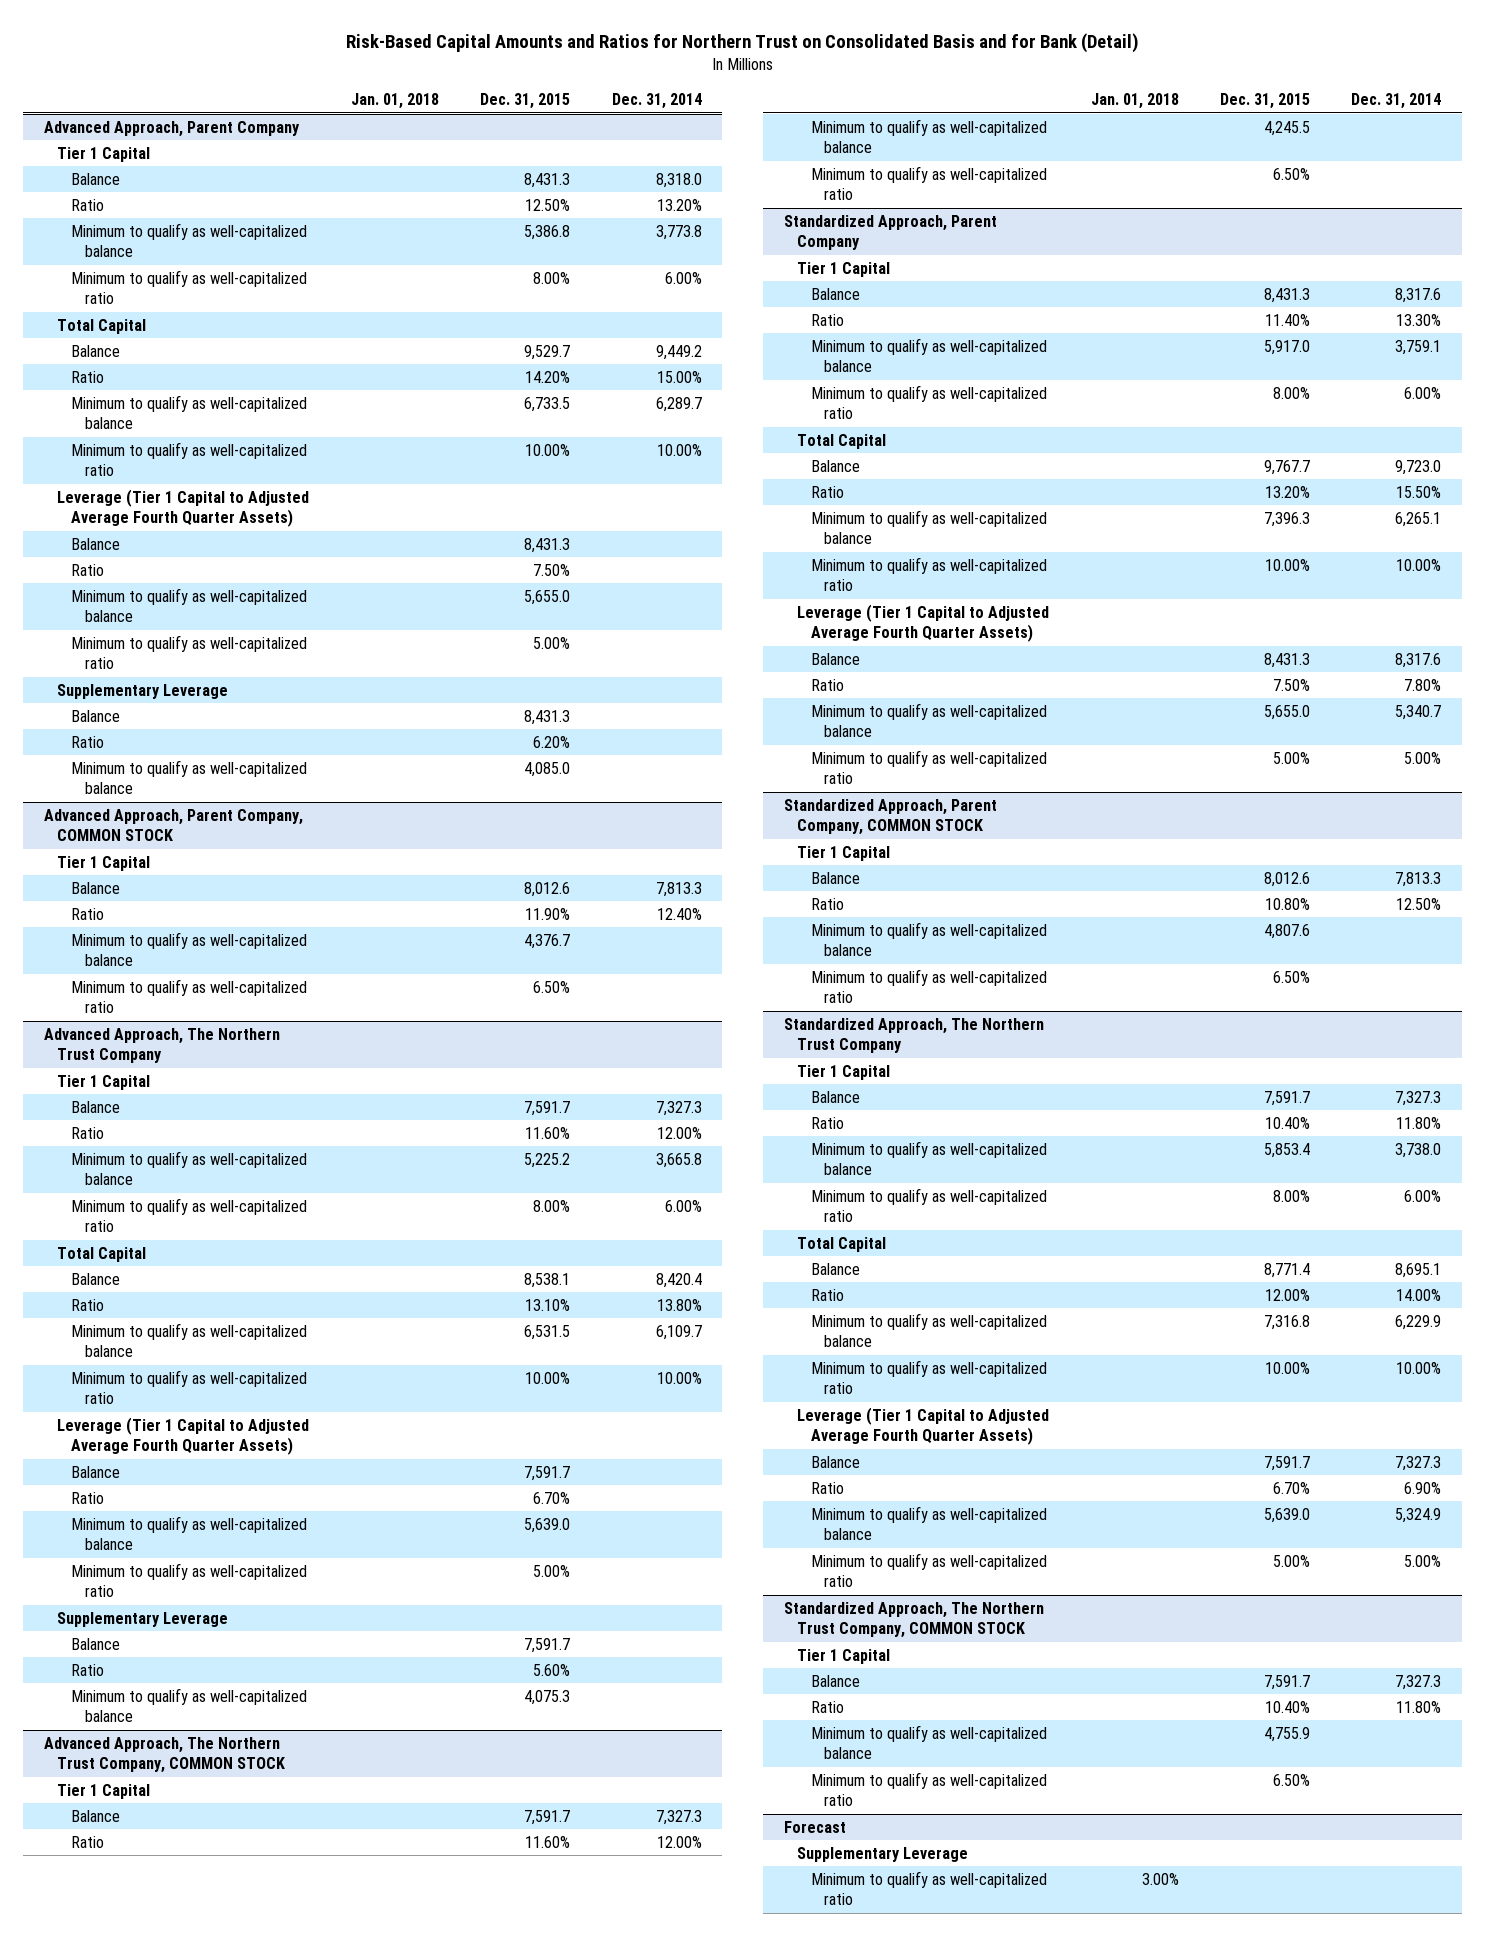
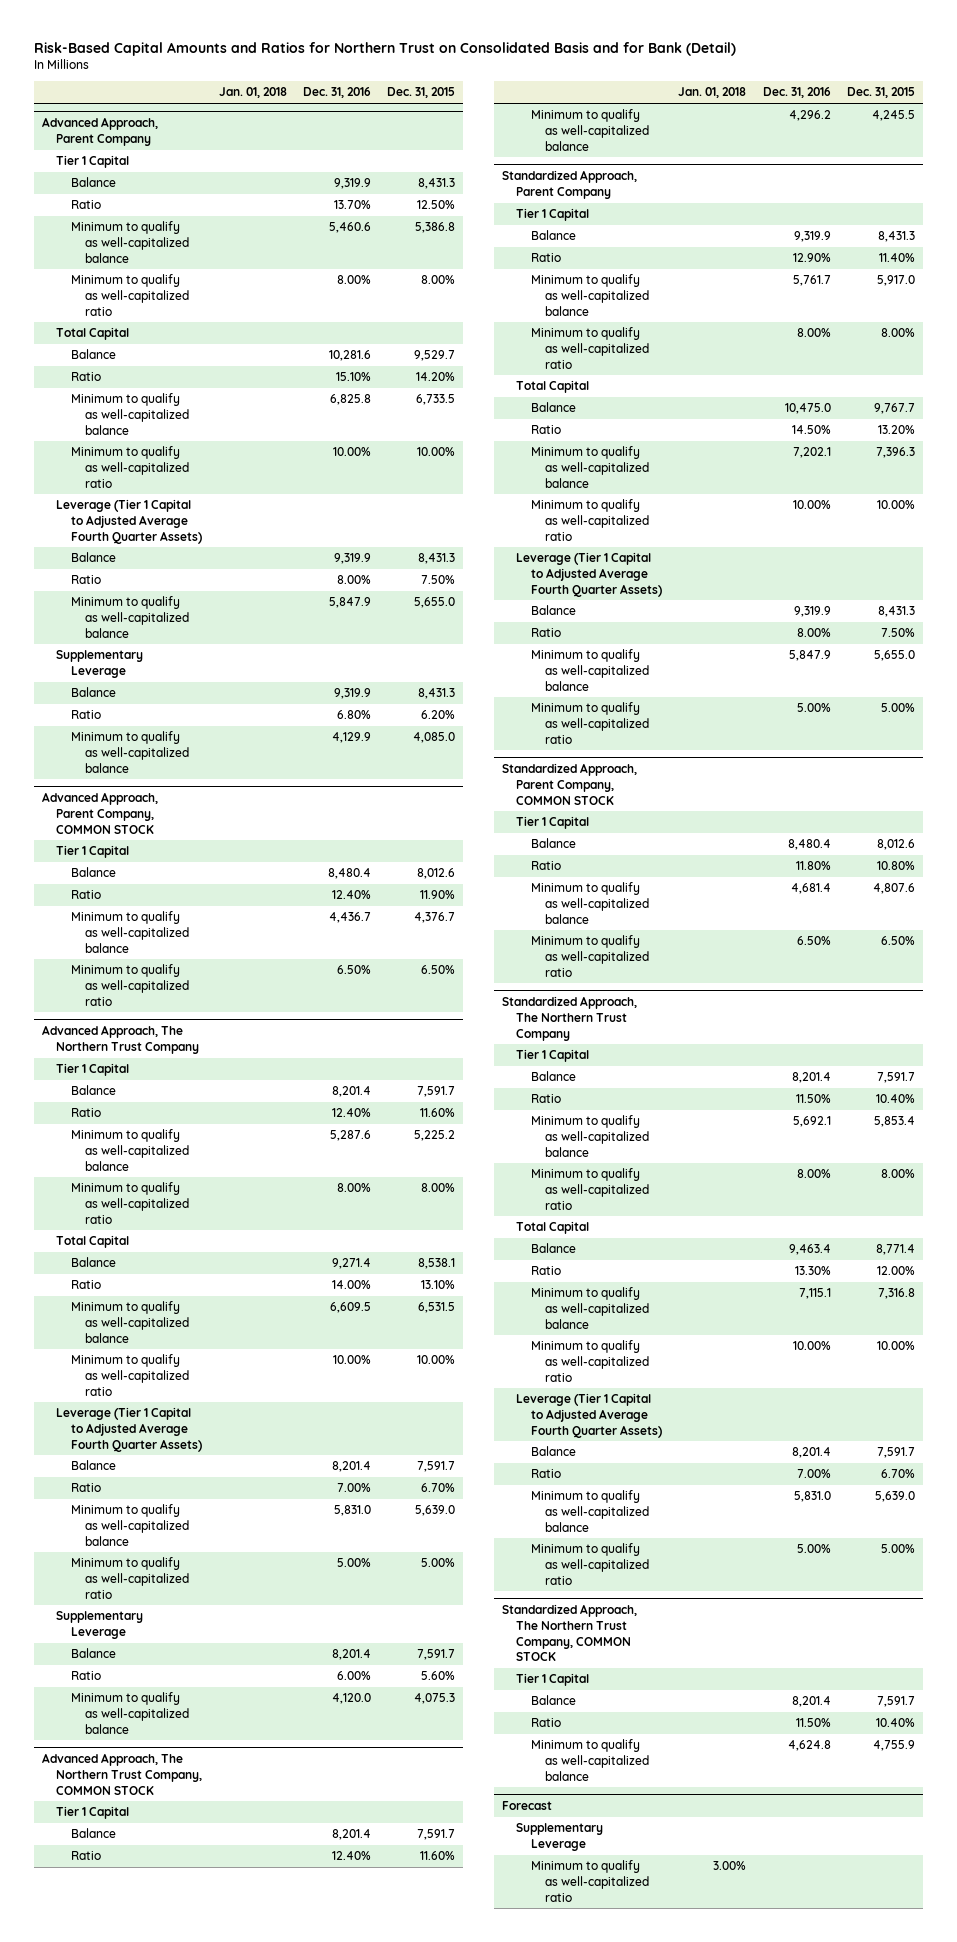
[611,93,702,110] Dec. 31, 2014 -> none
none -> [302,87,371,99] Dec. 31, 2016
[71,634,308,670] Minimum to qualify as well-capitalized ratio -> none
[810,165,1047,201] Minimum to qualify as well-capitalized ratio -> none
[810,1771,1047,1807] Minimum to qualify as well-capitalized ratio -> none

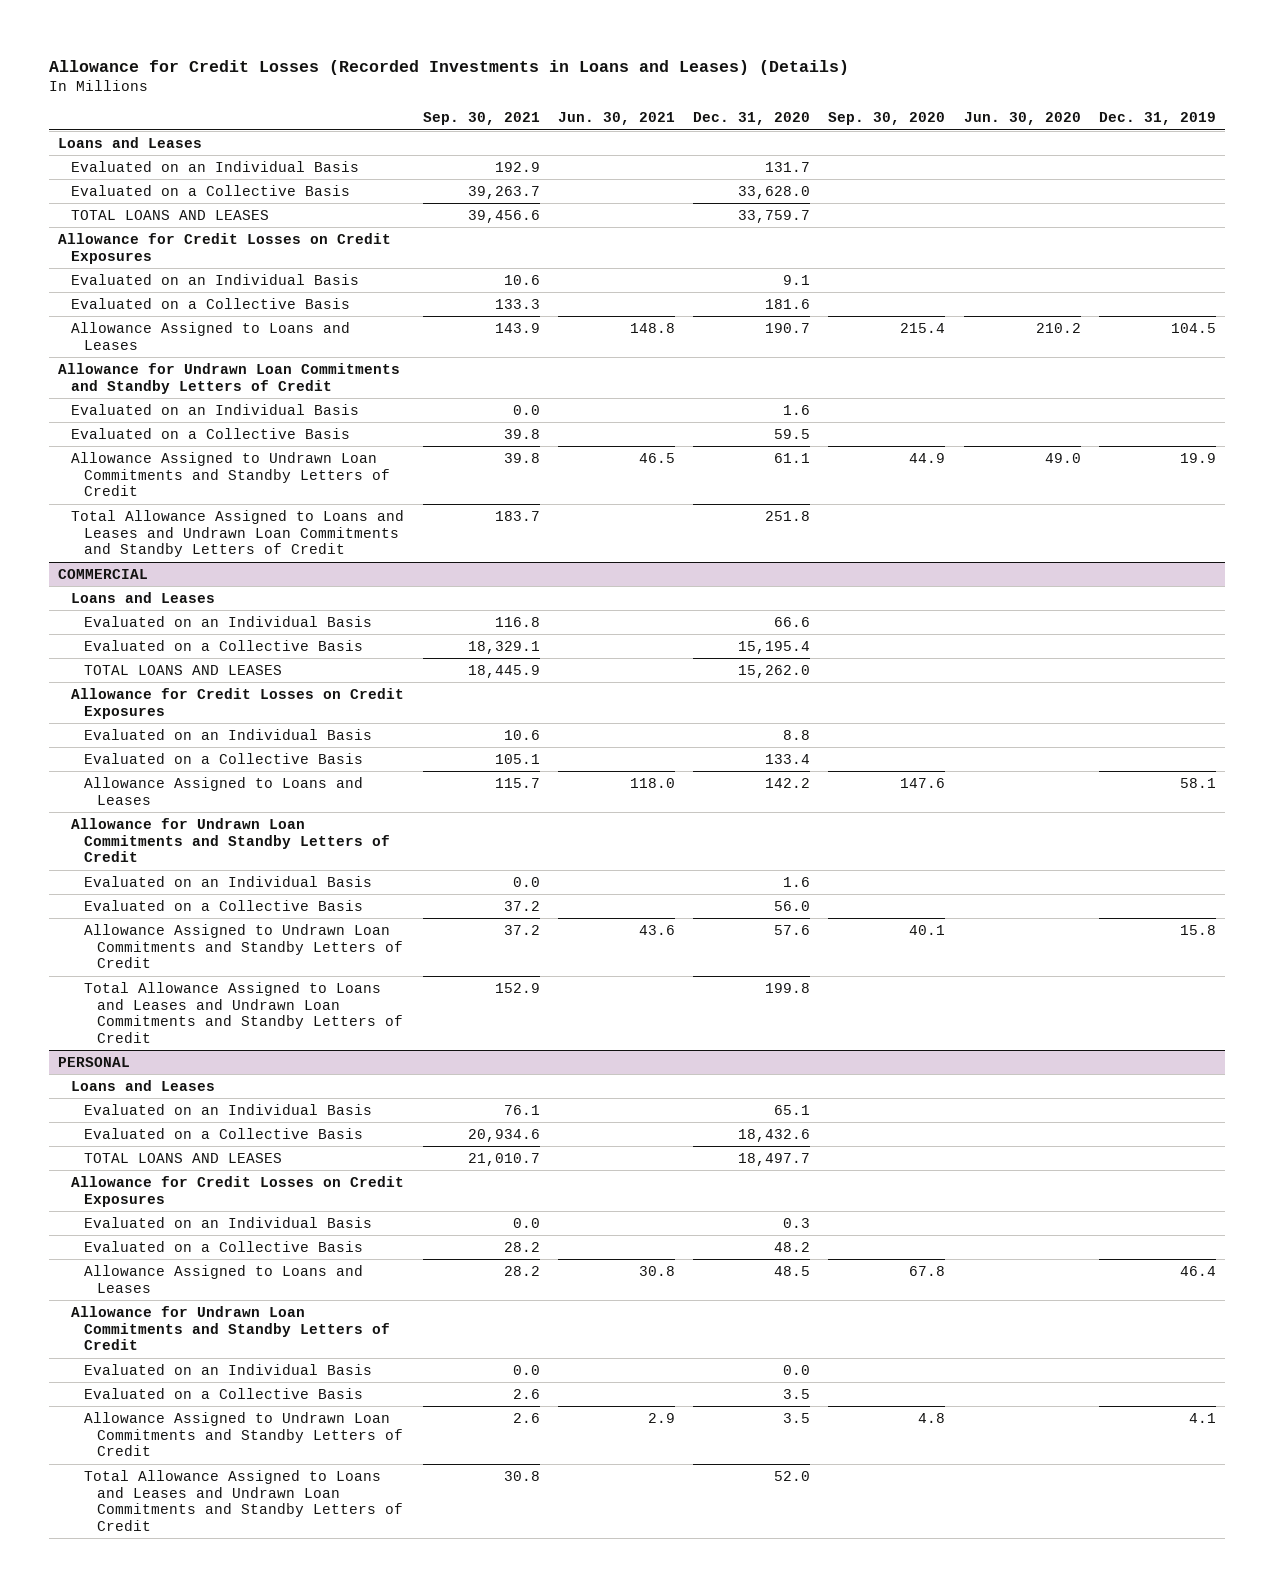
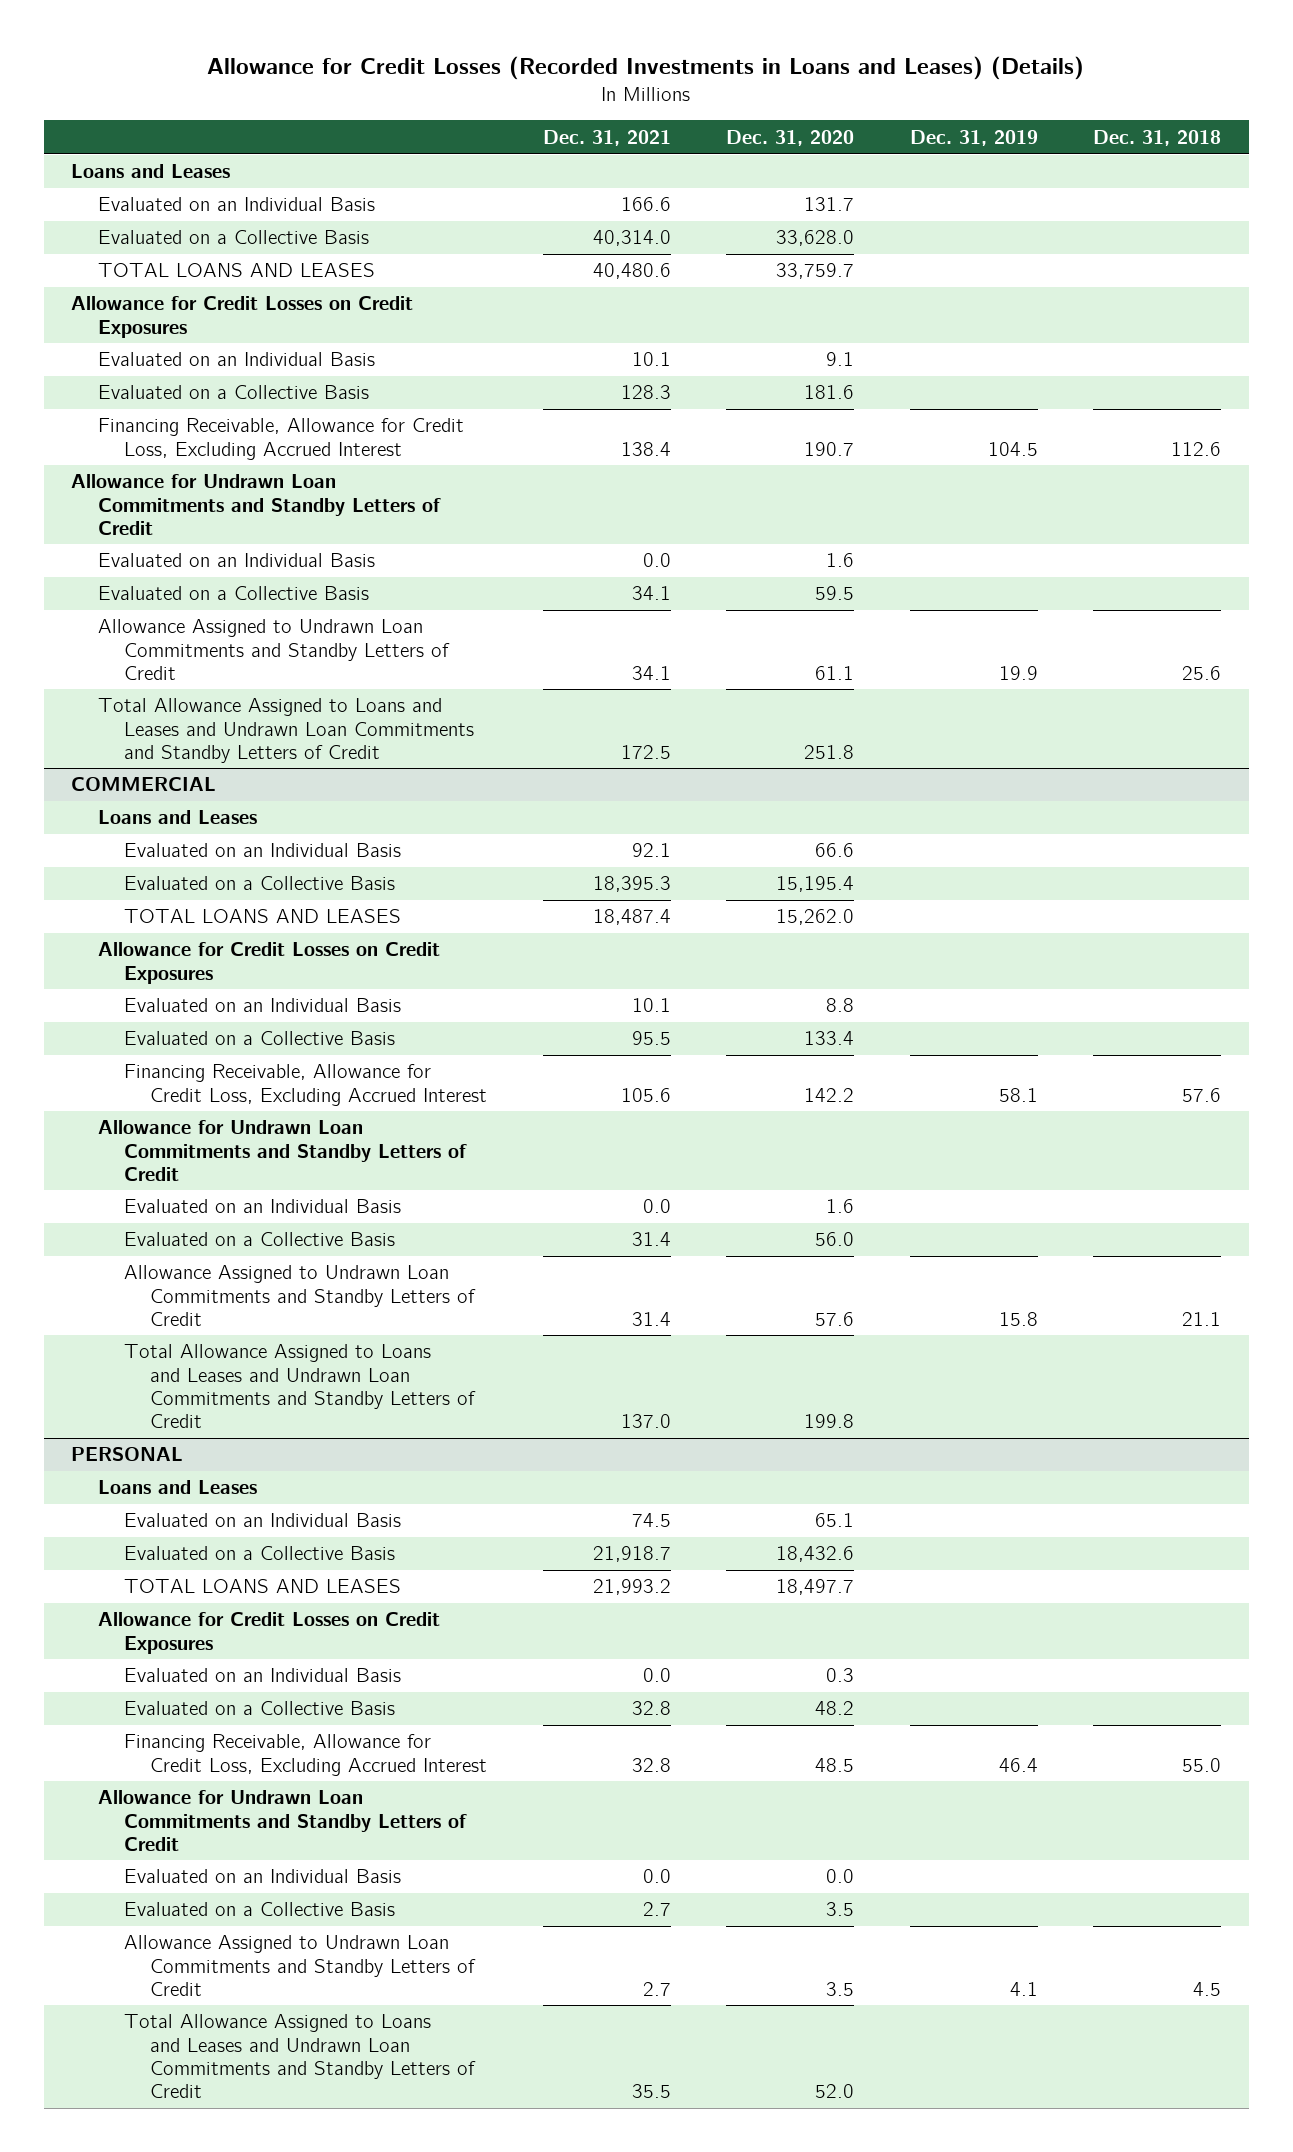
[422,112,540,126] Sep. 30, 2021 -> none
[557,112,675,126] Jun. 30, 2021 -> none
[828,112,946,126] Sep. 30, 2020 -> none
[963,112,1081,126] Jun. 30, 2020 -> none
none -> [542,129,671,146] Dec. 31, 2021
none -> [1093,129,1222,146] Dec. 31, 2018
[71,321,351,350] Allowance Assigned to Loans and Leases -> [97,418,464,460] Financing Receivable, Allowance for Credit Loss, Excluding Accrued Interest
[84,776,364,805] Allowance Assigned to Loans and Leases -> [123,1064,487,1106] Financing Receivable, Allowance for Credit Loss, Excluding Accrued Interest
[84,1264,364,1293] Allowance Assigned to Loans and Leases -> [123,1734,487,1776] Financing Receivable, Allowance for Credit Loss, Excluding Accrued Interest

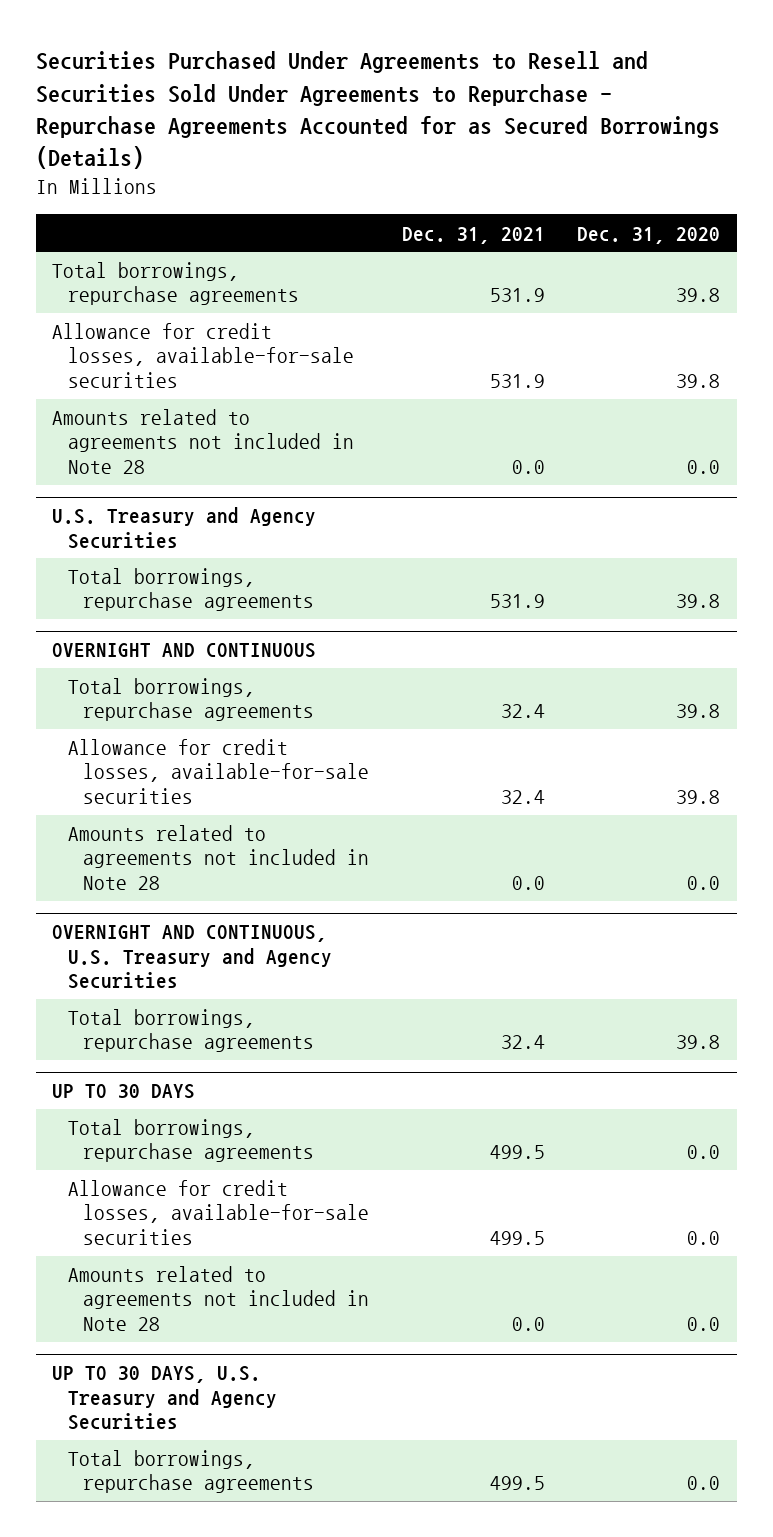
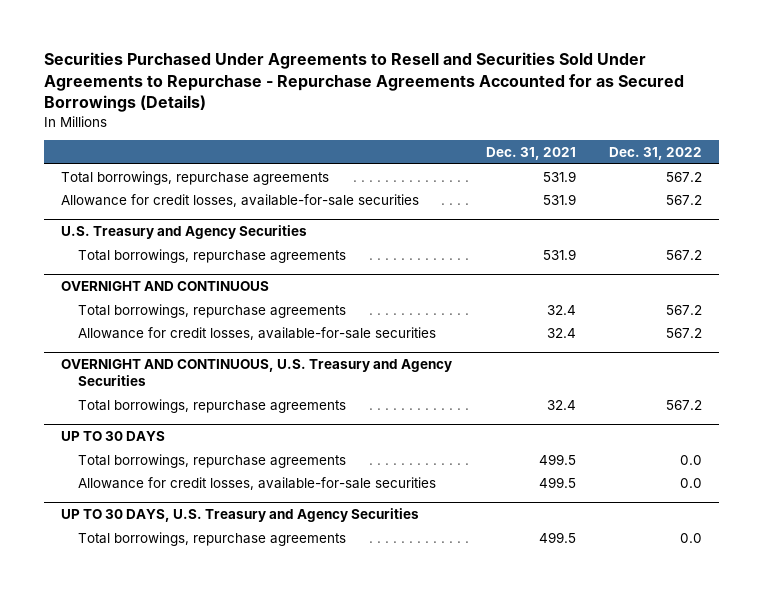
[577,226,721,244] Dec. 31, 2020 -> none
none -> [609,146,703,160] Dec. 31, 2022
[52,409,354,474] Amounts related to agreements not included in Note 28 -> none
[67,825,369,890] Amounts related to agreements not included in Note 28 -> none
[67,1266,369,1331] Amounts related to agreements not included in Note 28 -> none

